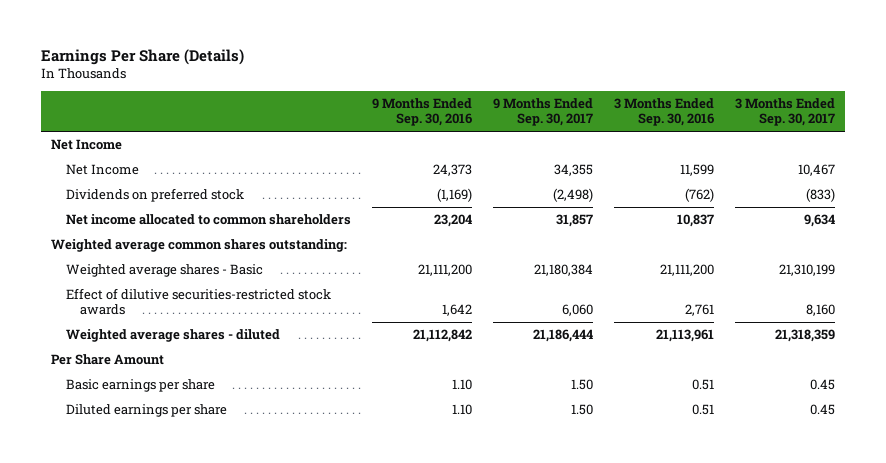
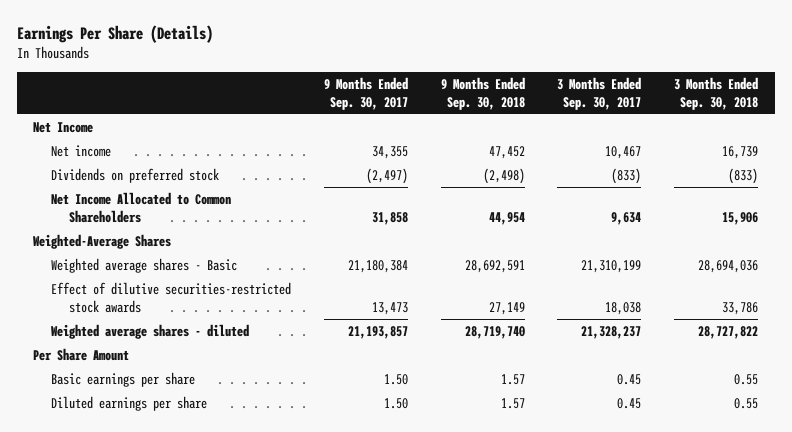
[371,98,472,127] 9 Months Ended Sep. 30, 2016 -> none
[613,98,714,127] 3 Months Ended Sep. 30, 2016 -> none
none -> [440,77,525,110] 9 Months Ended Sep. 30, 2018
none -> [674,77,759,110] 3 Months Ended Sep. 30, 2018
[65,164,139,176] Net Income -> [51,145,112,158] Net income
[552,188,593,203] (2,498) -> [365,168,408,185] (2,497)
[65,214,351,226] Net income allocated to common shareholders -> [51,192,232,223] Net Income Allocated to Common Shareholders
[555,214,593,228] 31,857 -> [371,211,408,225] 31,858
[51,239,348,253] Weighted average common shares outstanding: -> [33,234,172,250] Weighted-Average Shares
[561,304,593,317] 6,060 -> [371,301,408,315] 13,473
[805,304,835,317] 8,160 -> [605,301,642,315] 18,038
[532,329,593,343] 21,186,444 -> [347,326,408,340] 21,193,857
[774,329,835,343] 21,318,359 -> [581,326,642,340] 21,328,237

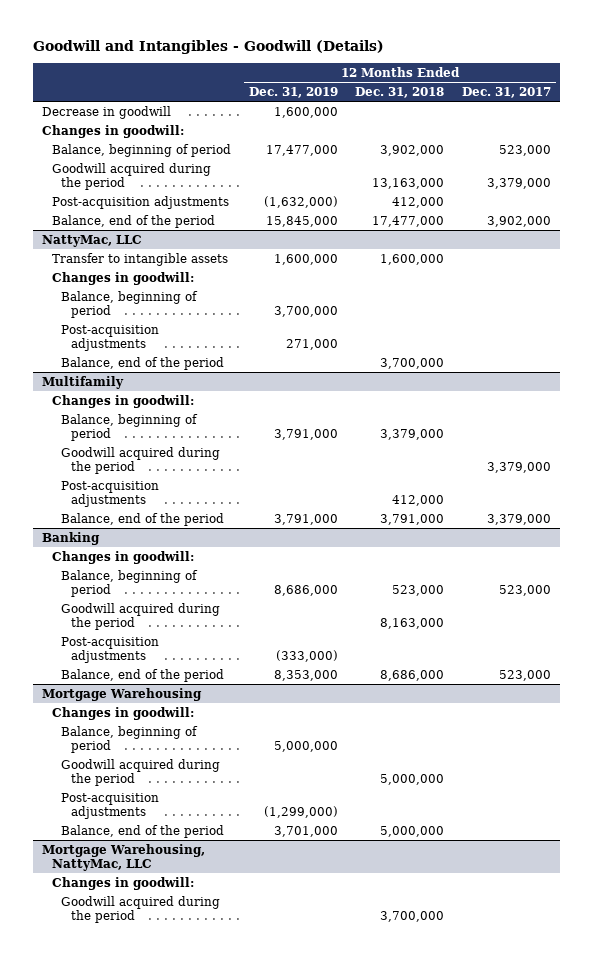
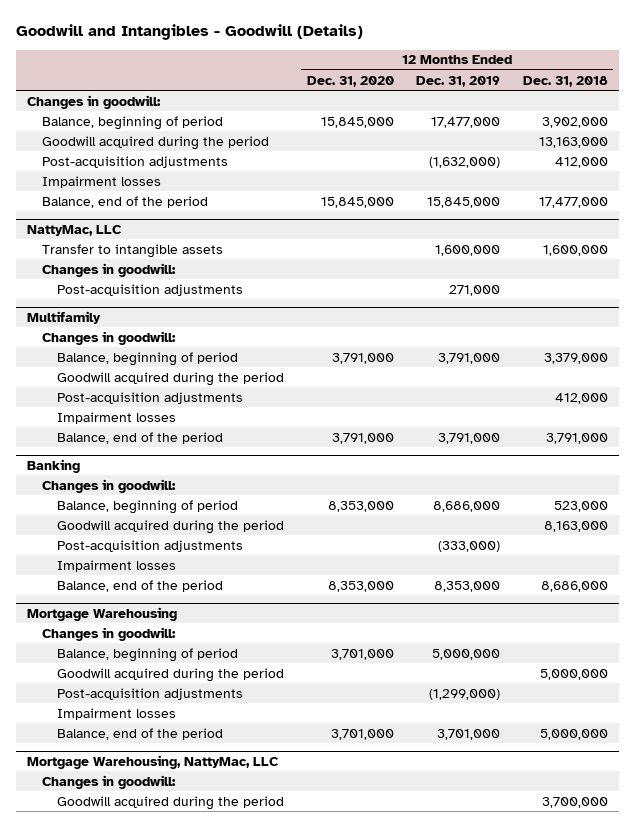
[462,87,552,99] Dec. 31, 2017 -> none
none -> [306,75,394,87] Dec. 31, 2020
[42,105,172,119] Decrease in goodwill -> none
none -> [41,175,161,188] Impairment losses
[61,290,199,318] Balance, beginning of period -> none
[61,356,225,370] Balance, end of the period -> none
none -> [56,411,176,424] Impairment losses
none -> [56,559,176,572] Impairment losses
none -> [56,707,176,720] Impairment losses

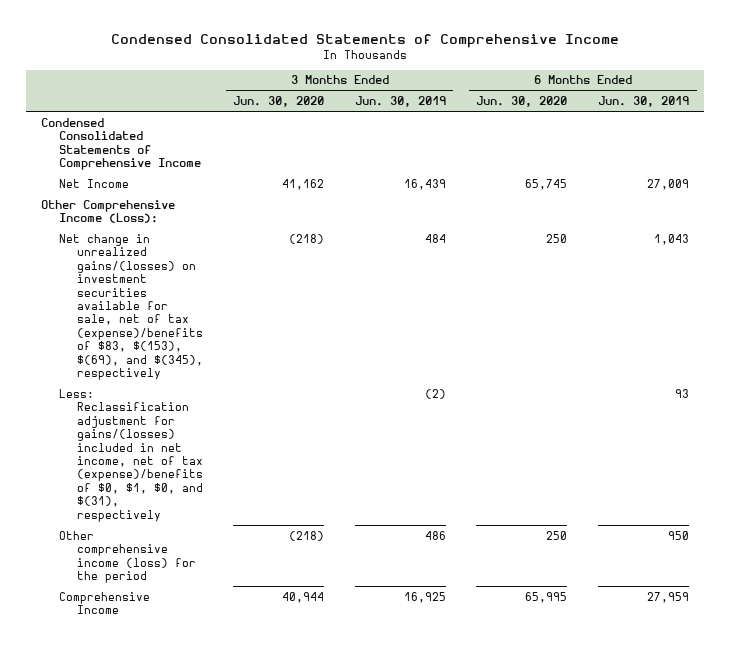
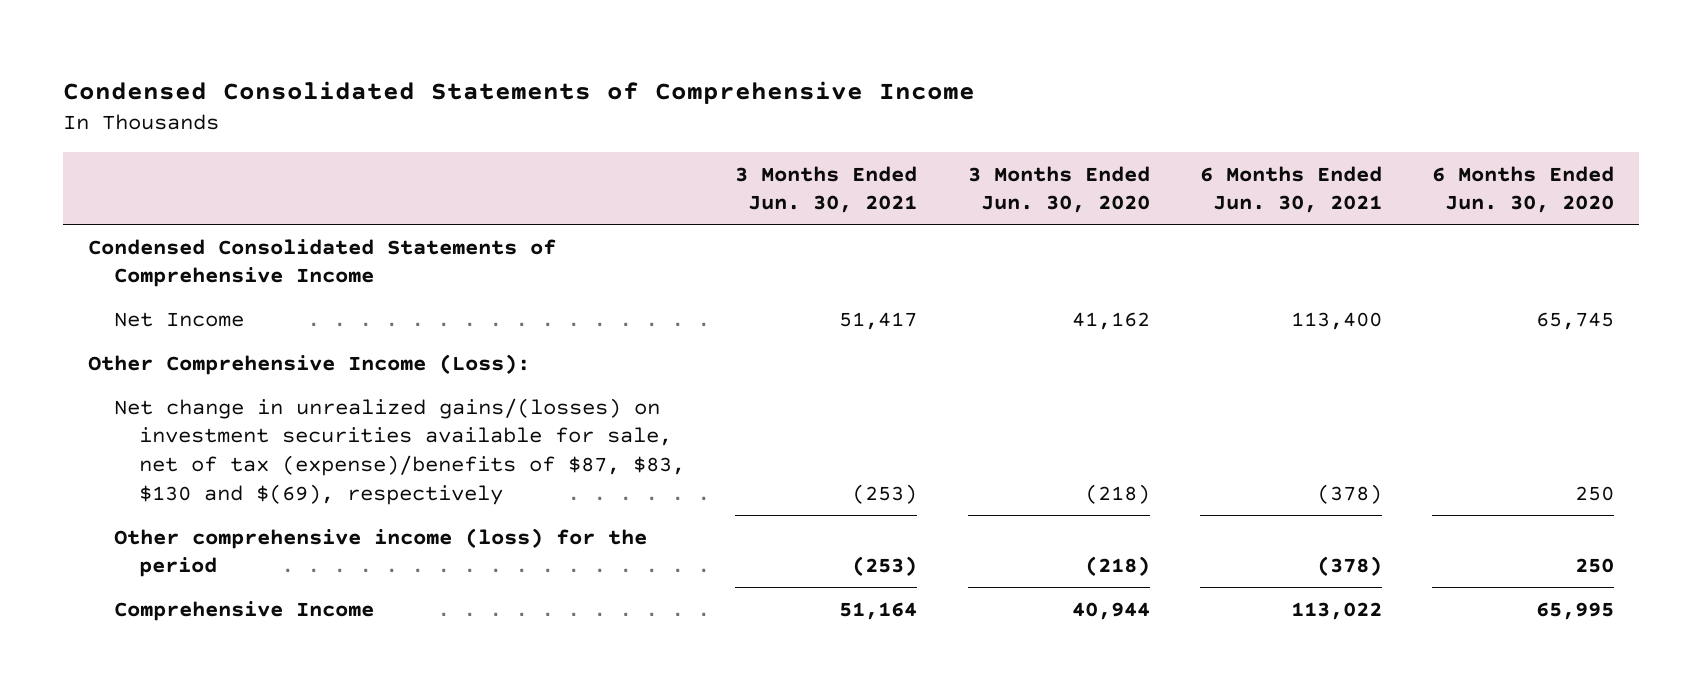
[354,96,446,108] Jun. 30, 2019 -> none
[597,96,689,108] Jun. 30, 2019 -> none
none -> [735,165,918,214] 3 Months Ended Jun. 30, 2021
none -> [1199,165,1382,214] 6 Months Ended Jun. 30, 2021
[58,388,203,522] Less: Reclassification adjustment for gains/(losses) included in net income, net of tax (expense)/benefits of $0, $1, $0, and $(31), respectively -> none
[58,233,203,381] Net change in unrealized gains/(losses) on investment securities available for sale, net of tax (expense)/benefits of $83, $(153), $(69), and $(345), respectively -> [113,397,686,505] Net change in unrealized gains/(losses) on investment securities available for sale, net of tax (expense)/benefits of $87, $83, $130 and $(69), respectively

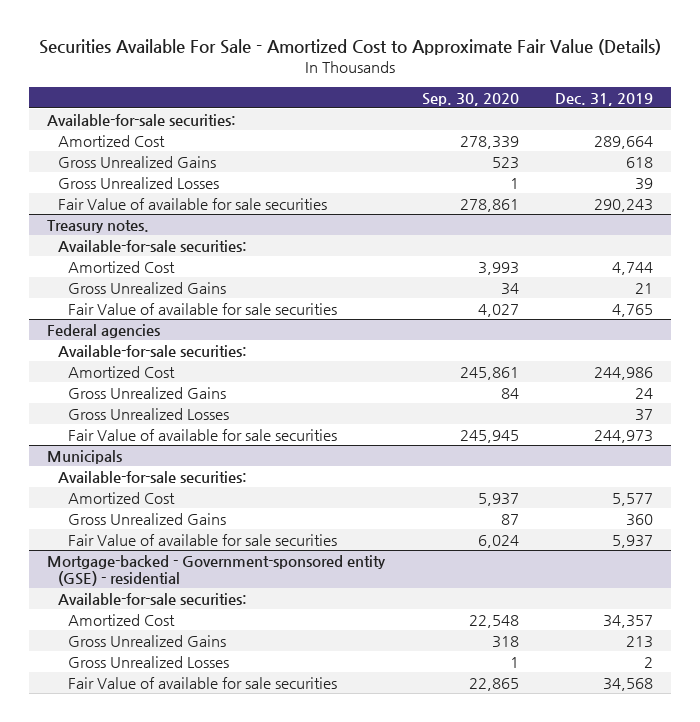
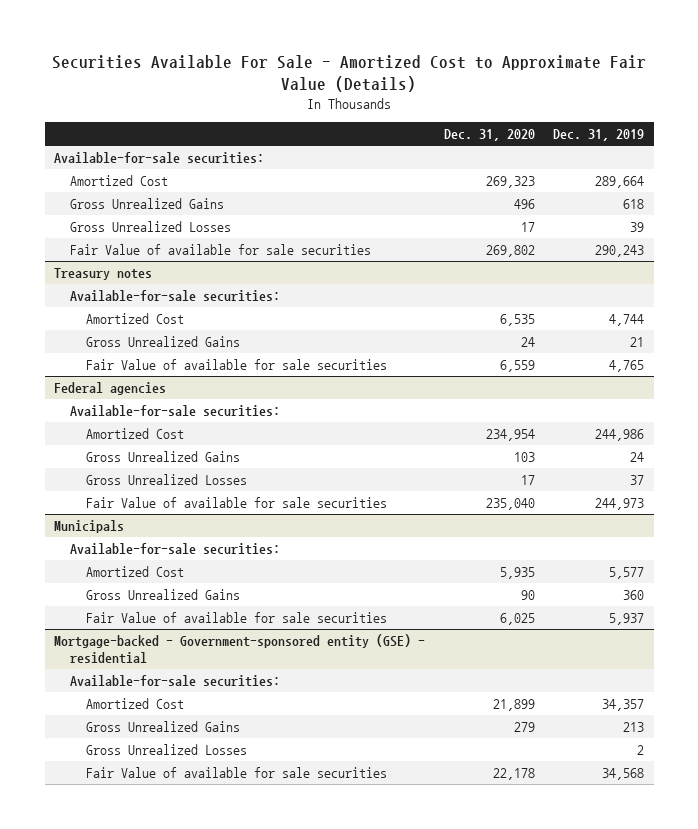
[421,92,519,106] Sep. 30, 2020 -> none
none -> [443,129,535,142] Dec. 31, 2020
[47,219,150,233] Treasury notes. -> [54,268,153,281] Treasury notes

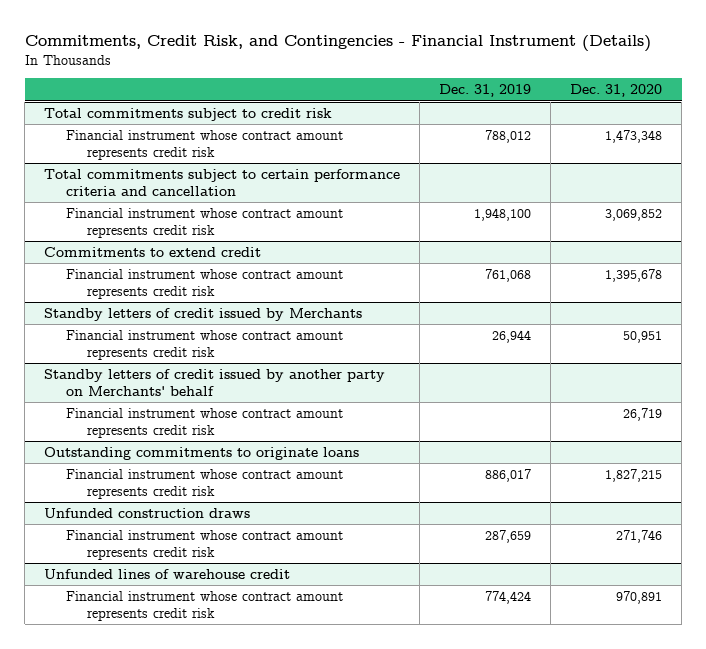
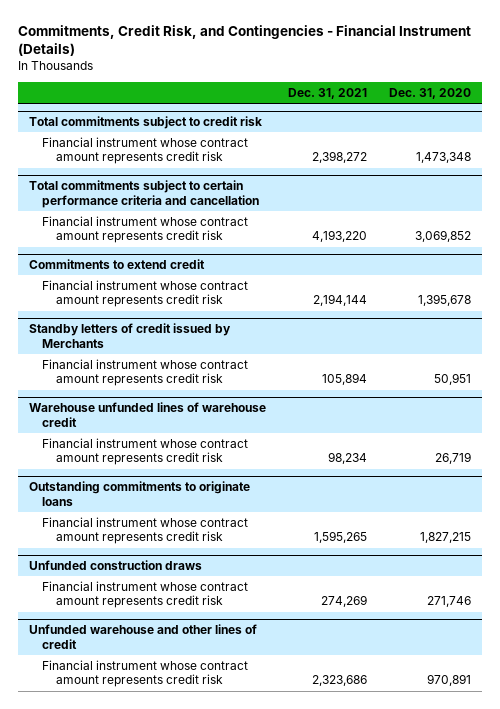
[439,84,532,98] Dec. 31, 2019 -> none
none -> [288,87,368,99] Dec. 31, 2021
[44,368,386,396] Standby letters of credit issued by another party on Merchants' behalf -> [28,402,266,427] Warehouse unfunded lines of warehouse credit
[44,568,291,579] Unfunded lines of warehouse credit -> [28,624,257,649] Unfunded warehouse and other lines of credit

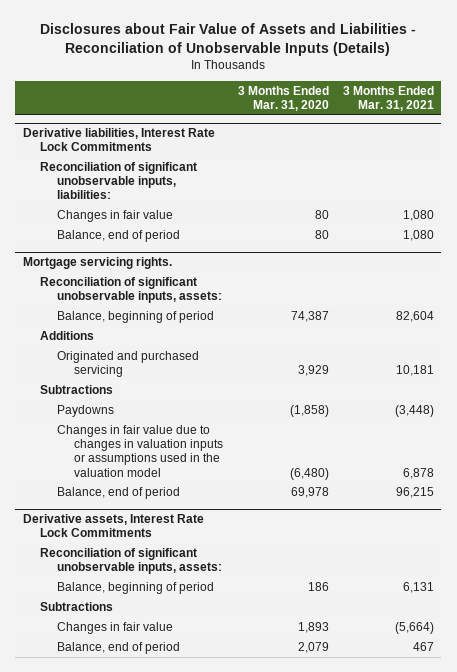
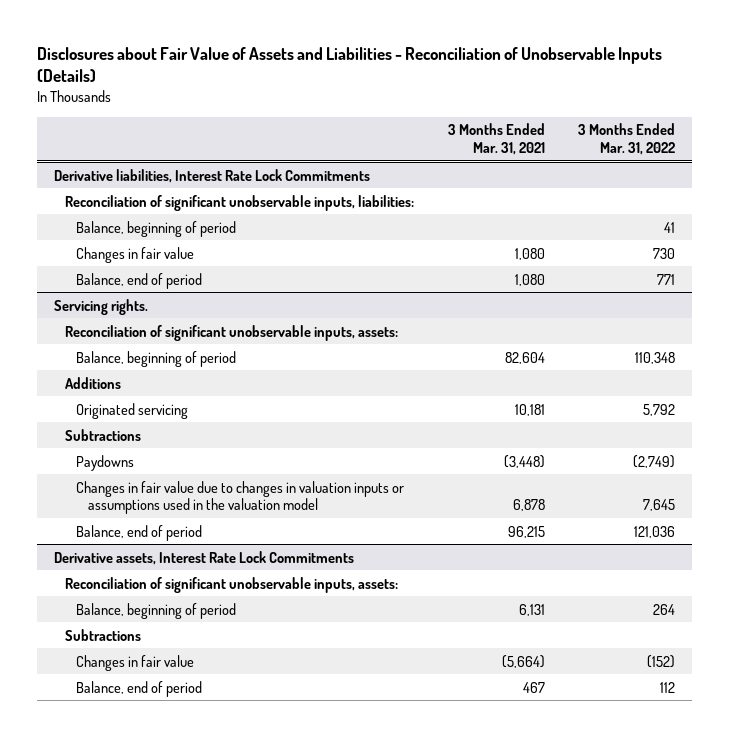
[237,85,329,112] 3 Months Ended Mar. 31, 2020 -> none
none -> [578,123,676,156] 3 Months Ended Mar. 31, 2022
none -> [76,220,237,237] Balance, beginning of period
[22,257,172,270] Mortgage servicing rights. -> [53,298,148,315] Servicing rights.
[57,350,200,378] Originated and purchased servicing -> [76,402,189,419] Originated servicing

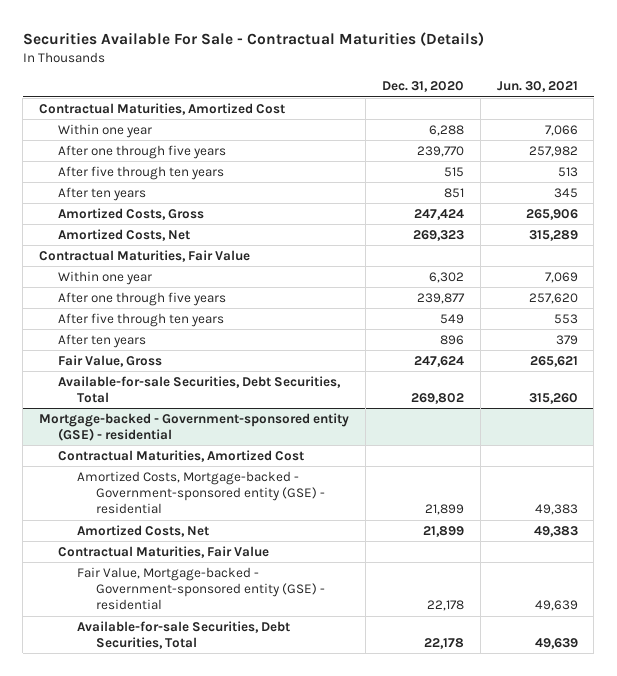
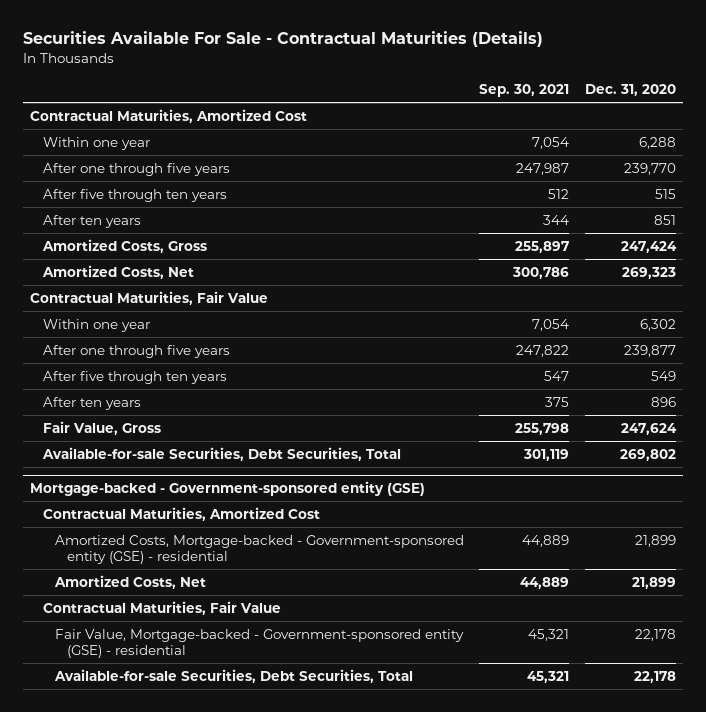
[496,81,578,93] Jun. 30, 2021 -> none
none -> [479,84,570,98] Sep. 30, 2021
[39,412,350,442] Mortgage-backed - Government-sponsored entity (GSE) - residential -> [30,481,426,497] Mortgage-backed - Government-sponsored entity (GSE)

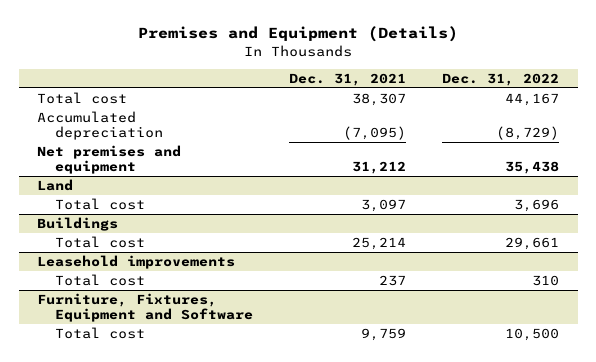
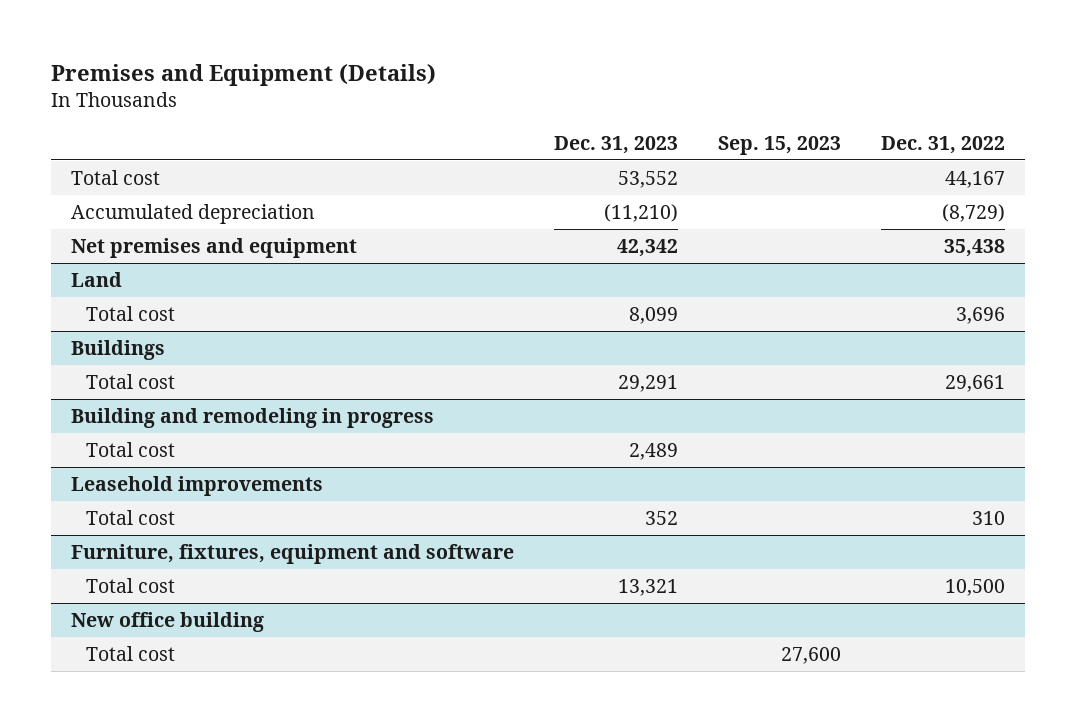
[289,72,407,86] Dec. 31, 2021 -> none
none -> [554,136,679,155] Dec. 31, 2023
none -> [717,136,841,156] Sep. 15, 2023
none -> [71,407,435,428] Building and remodeling in progress
none -> [86,441,176,457] Total cost
[36,293,253,323] Furniture, Fixtures, Equipment and Software -> [71,543,515,564] Furniture, fixtures, equipment and software
none -> [71,611,265,632] New office building
none -> [86,645,176,661] Total cost

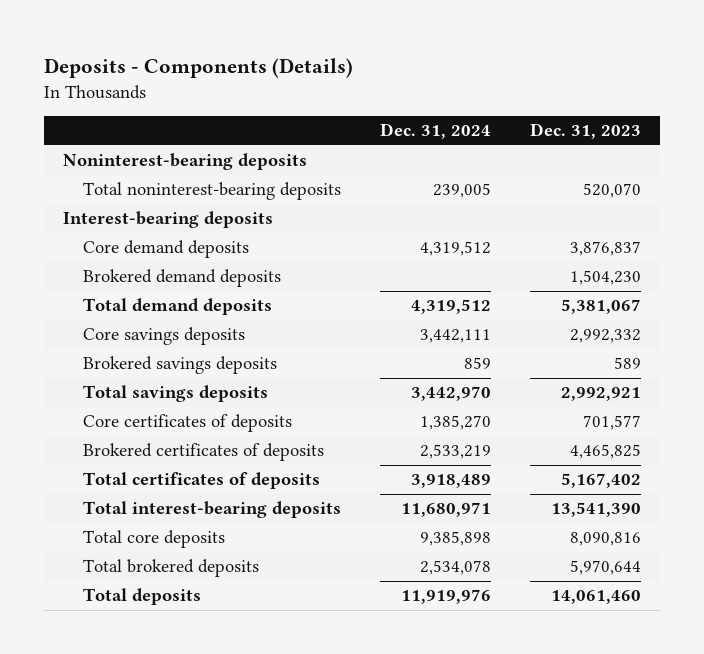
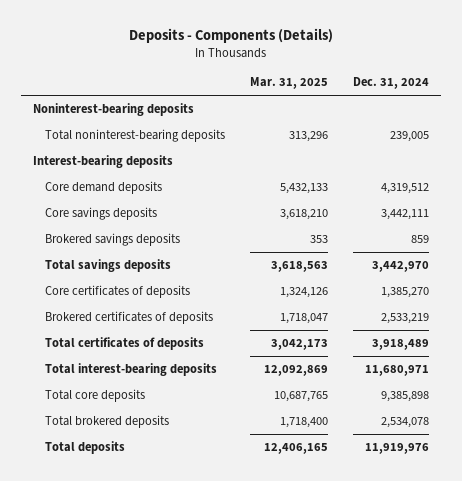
[529,123,641,140] Dec. 31, 2023 -> none
none -> [249,77,328,90] Mar. 31, 2025
[83,269,282,288] Brokered demand deposits -> none
[83,298,273,316] Total demand deposits -> none

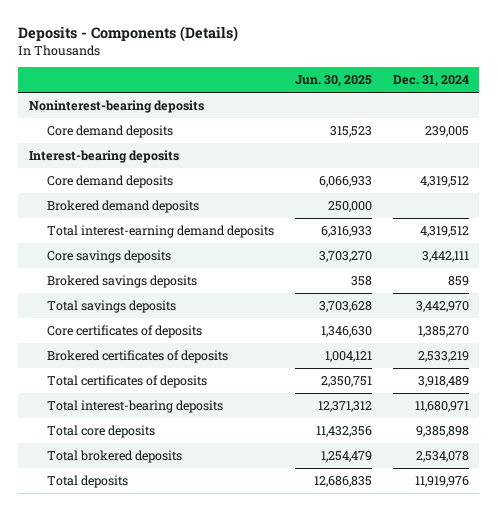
[249,77,328,90] Mar. 31, 2025 -> none
none -> [294,75,372,88] Jun. 30, 2025
[44,128,225,142] Total noninterest-bearing deposits -> [46,124,173,138] Core demand deposits
none -> [46,199,199,213] Brokered demand deposits
none -> [46,224,274,238] Total interest-earning demand deposits

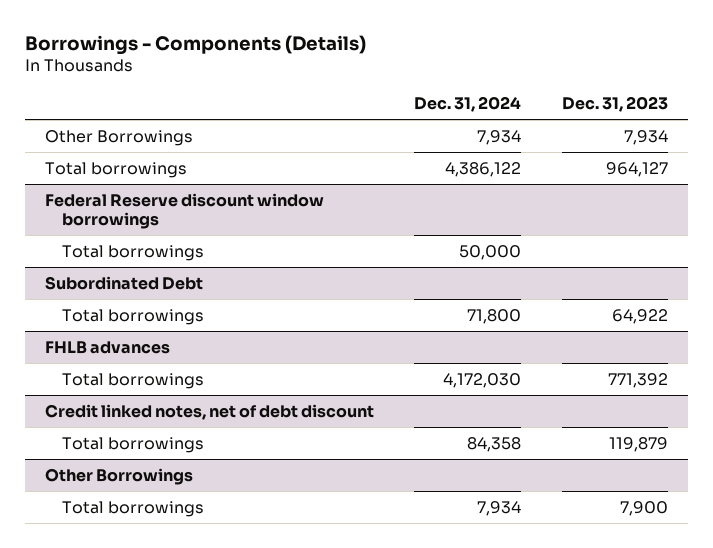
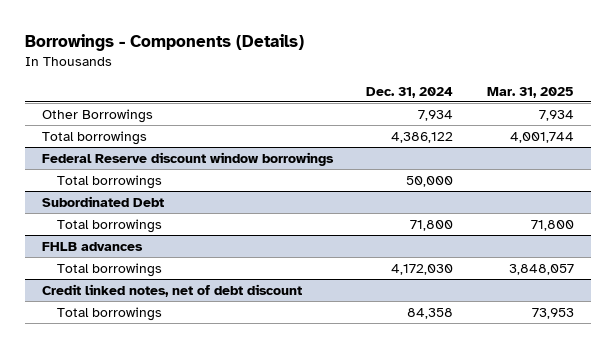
[561,96,668,113] Dec. 31, 2023 -> none
none -> [487,86,575,98] Mar. 31, 2025
[45,467,194,485] Other Borrowings -> none
[61,500,204,517] Total borrowings -> none

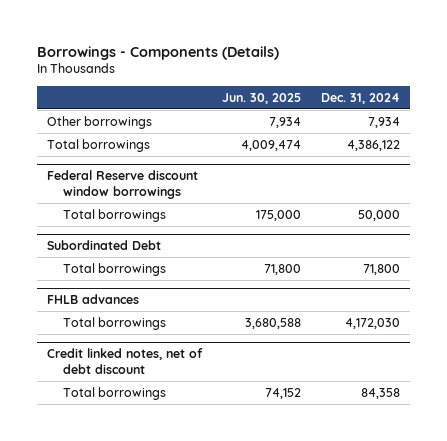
[487,86,575,98] Mar. 31, 2025 -> none
none -> [221,92,301,104] Jun. 30, 2025
[41,108,153,123] Other Borrowings -> [47,115,153,129] Other borrowings

